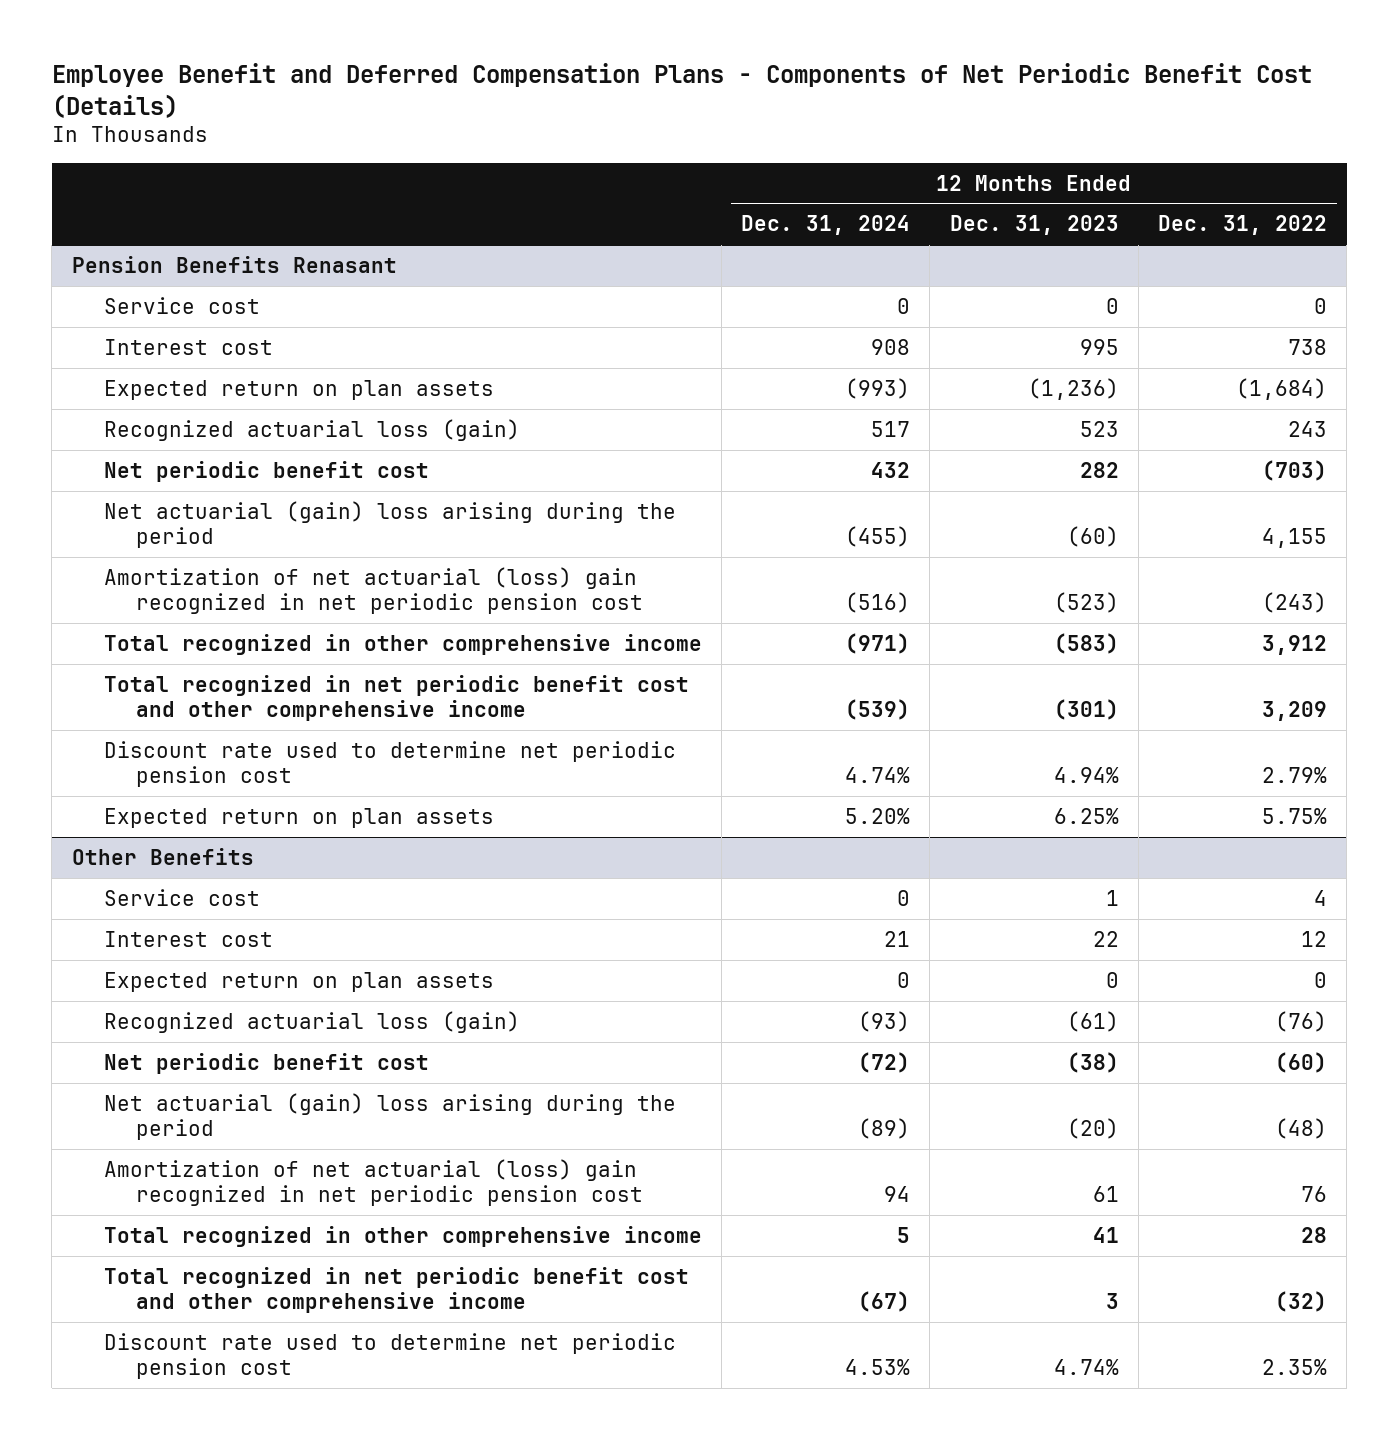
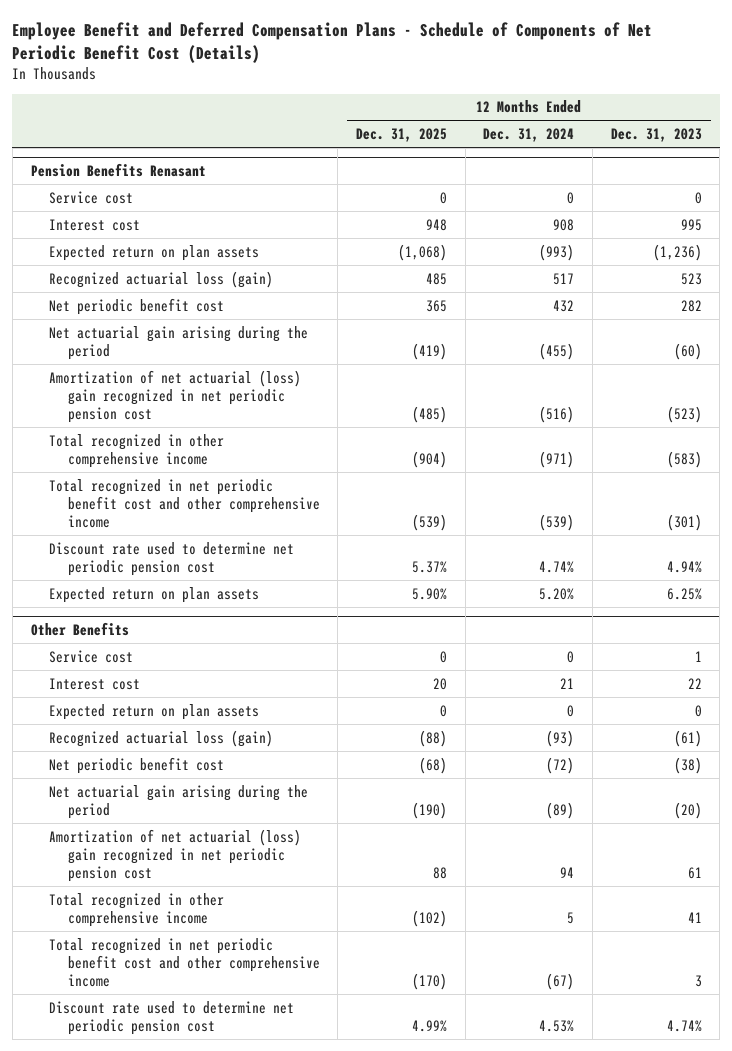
[51,63,1312,118] Employee Benefit and Deferred Compensation Plans - Components of Net Periodic Benefit Cost (Details) -> [12,21,653,63] Employee Benefit and Deferred Compensation Plans - Schedule of Components of Net Periodic Benefit Cost (Details)
[1158,215,1328,236] Dec. 31, 2022 -> none
none -> [356,128,448,143] Dec. 31, 2025
[103,500,676,549] Net actuarial (gain) loss arising during the period -> [49,325,309,360] Net actuarial gain arising during the period
[103,1092,676,1141] Net actuarial (gain) loss arising during the period -> [49,784,309,819] Net actuarial gain arising during the period

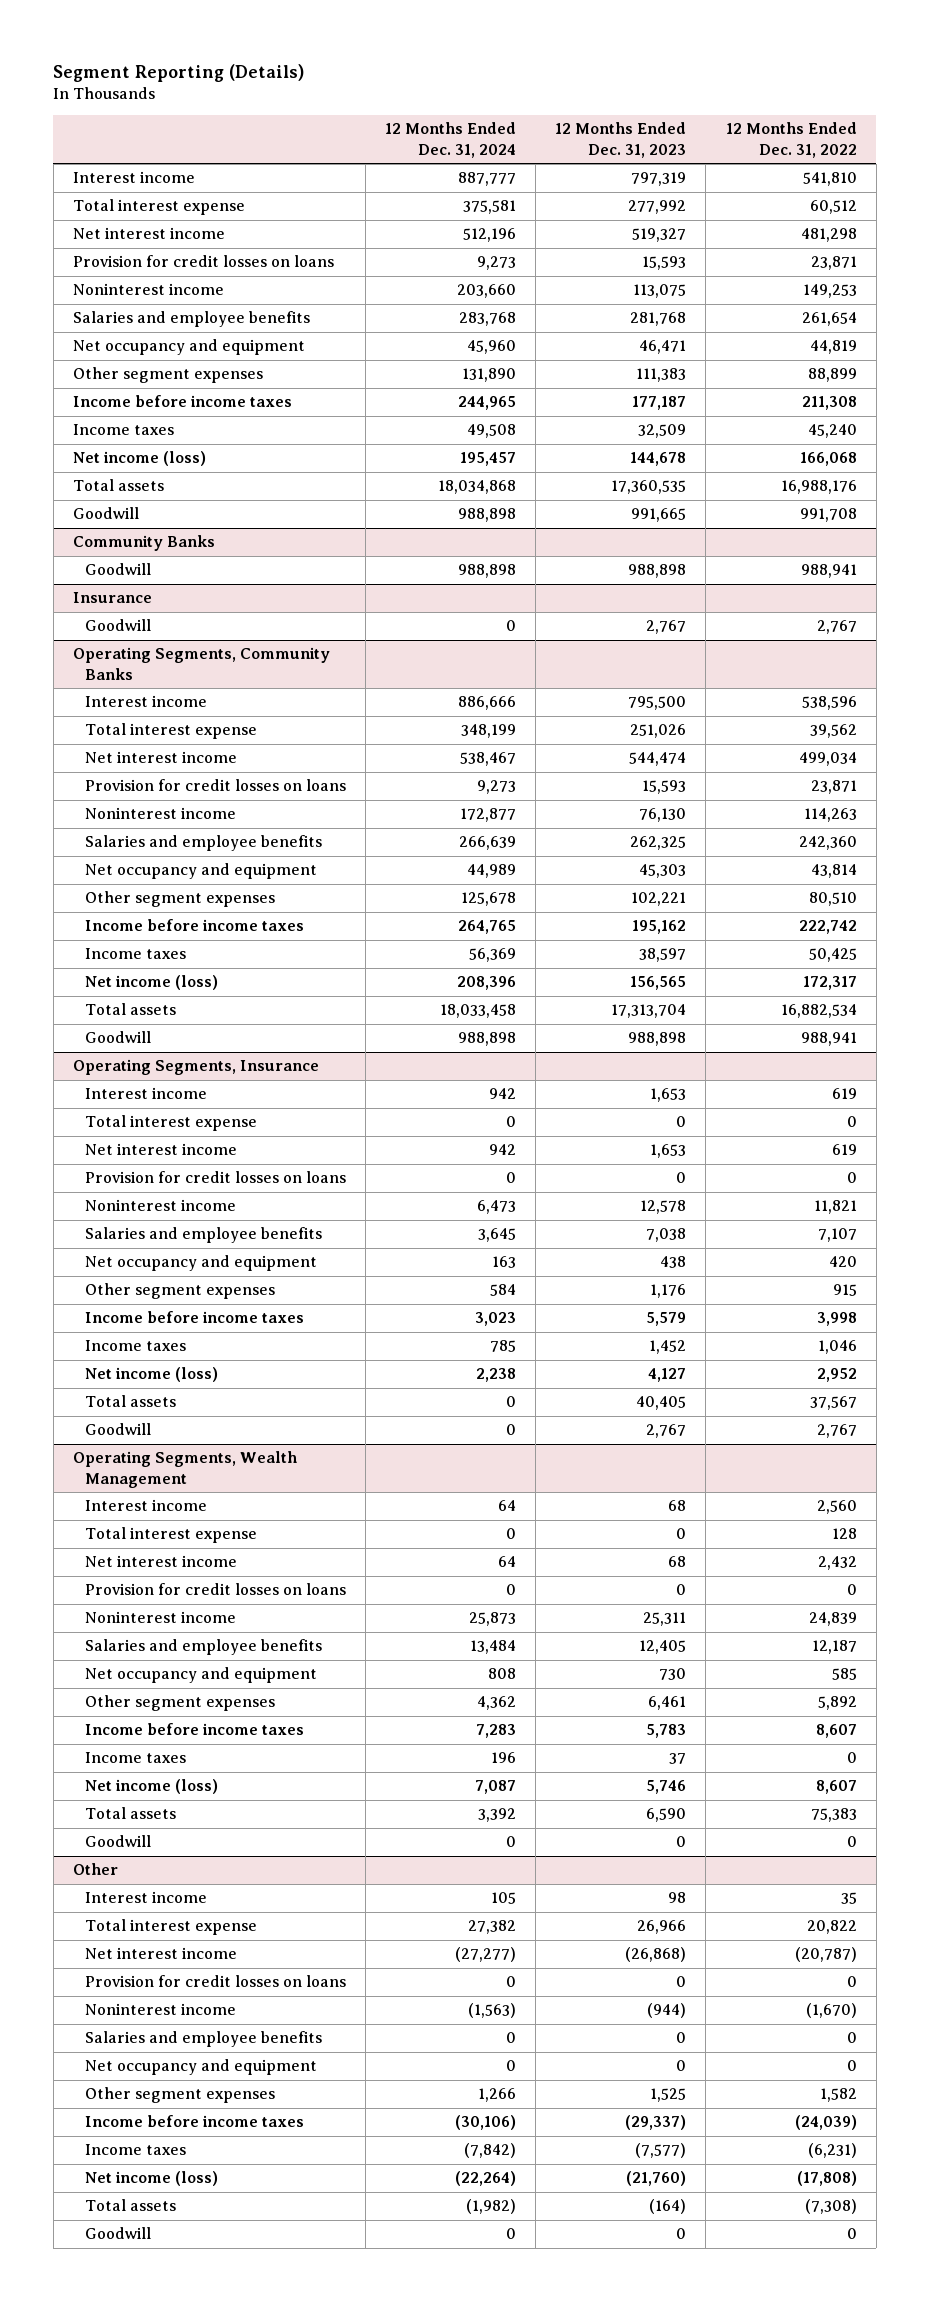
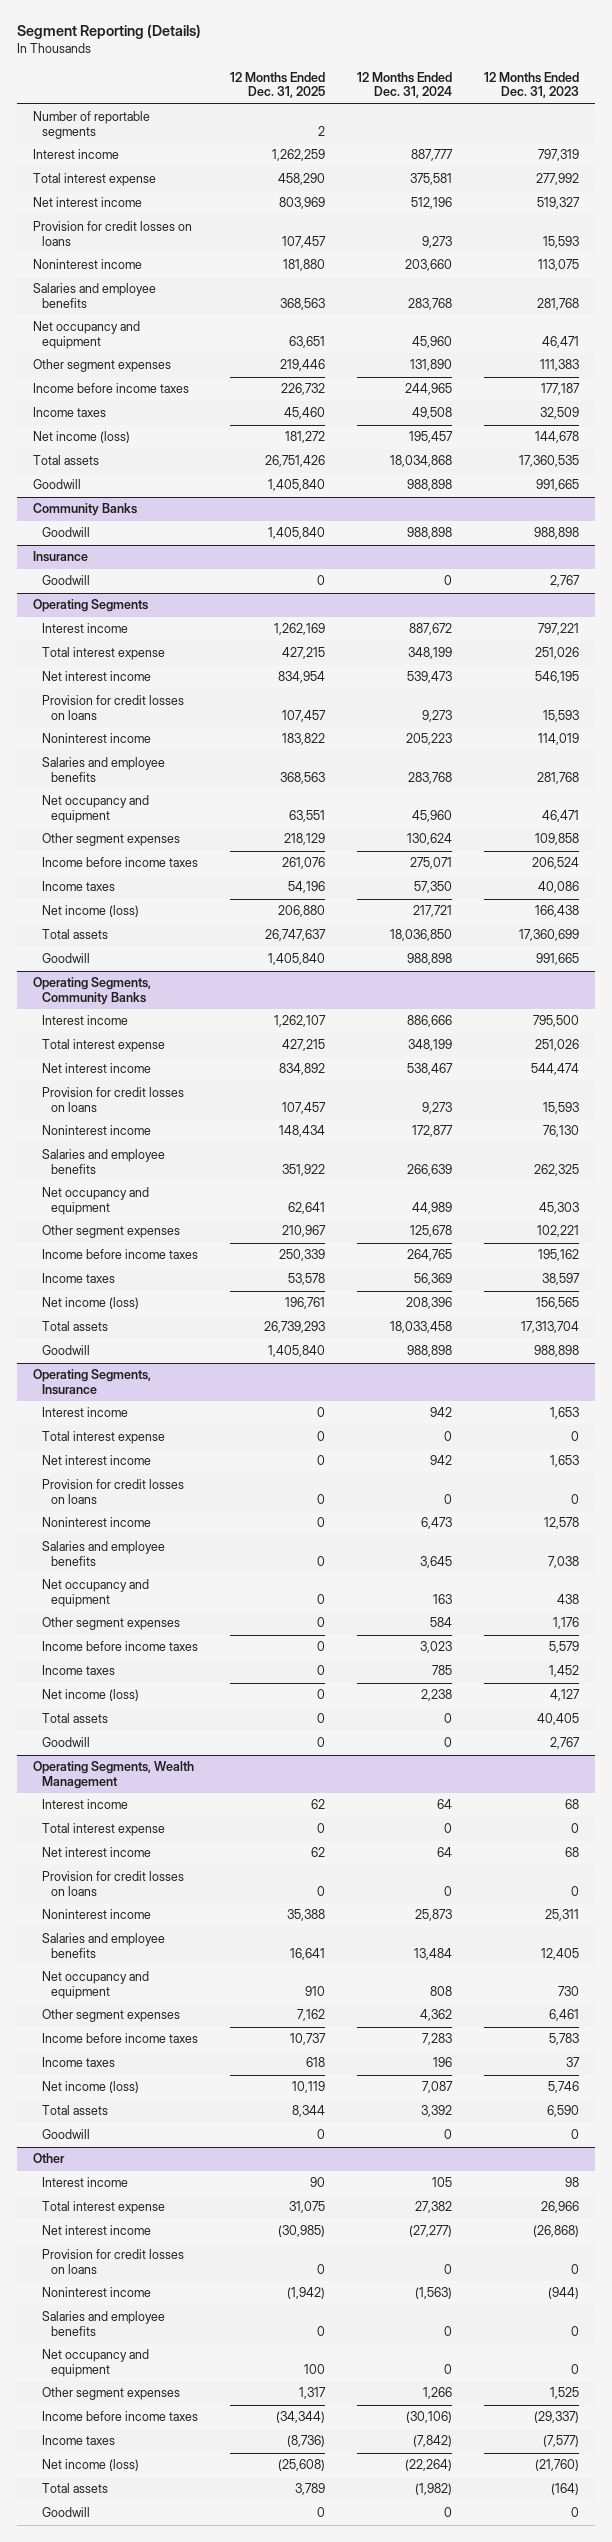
[725,122,857,158] 12 Months Ended Dec. 31, 2022 -> none
none -> [230,71,326,99] 12 Months Ended Dec. 31, 2025
none -> [32,111,150,140] Number of reportable segments
none -> [32,599,148,613] Operating Segments
none -> [42,623,129,634] Interest income
none -> [42,647,166,661] Total interest expense
none -> [42,671,152,682] Net interest income
none -> [42,695,185,721] Provision for credit losses on loans
none -> [42,733,152,744] Noninterest income
none -> [42,757,166,783] Salaries and employee benefits
none -> [42,795,150,824] Net occupancy and equipment
none -> [42,833,181,847] Other segment expenses
none -> [42,857,199,868] Income before income taxes
none -> [42,881,116,892] Income taxes
none -> [42,905,140,918] Net income (loss)
none -> [42,929,109,940] Total assets
none -> [42,953,91,964] Goodwill

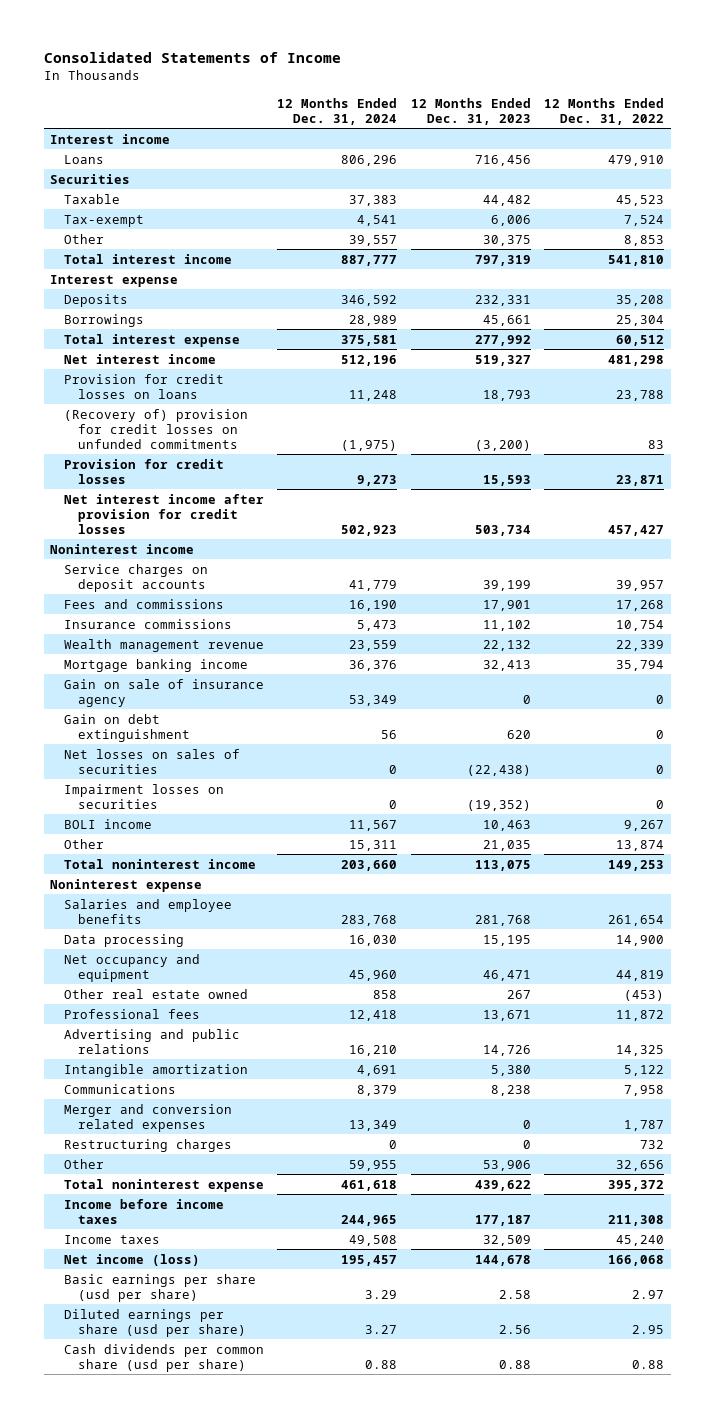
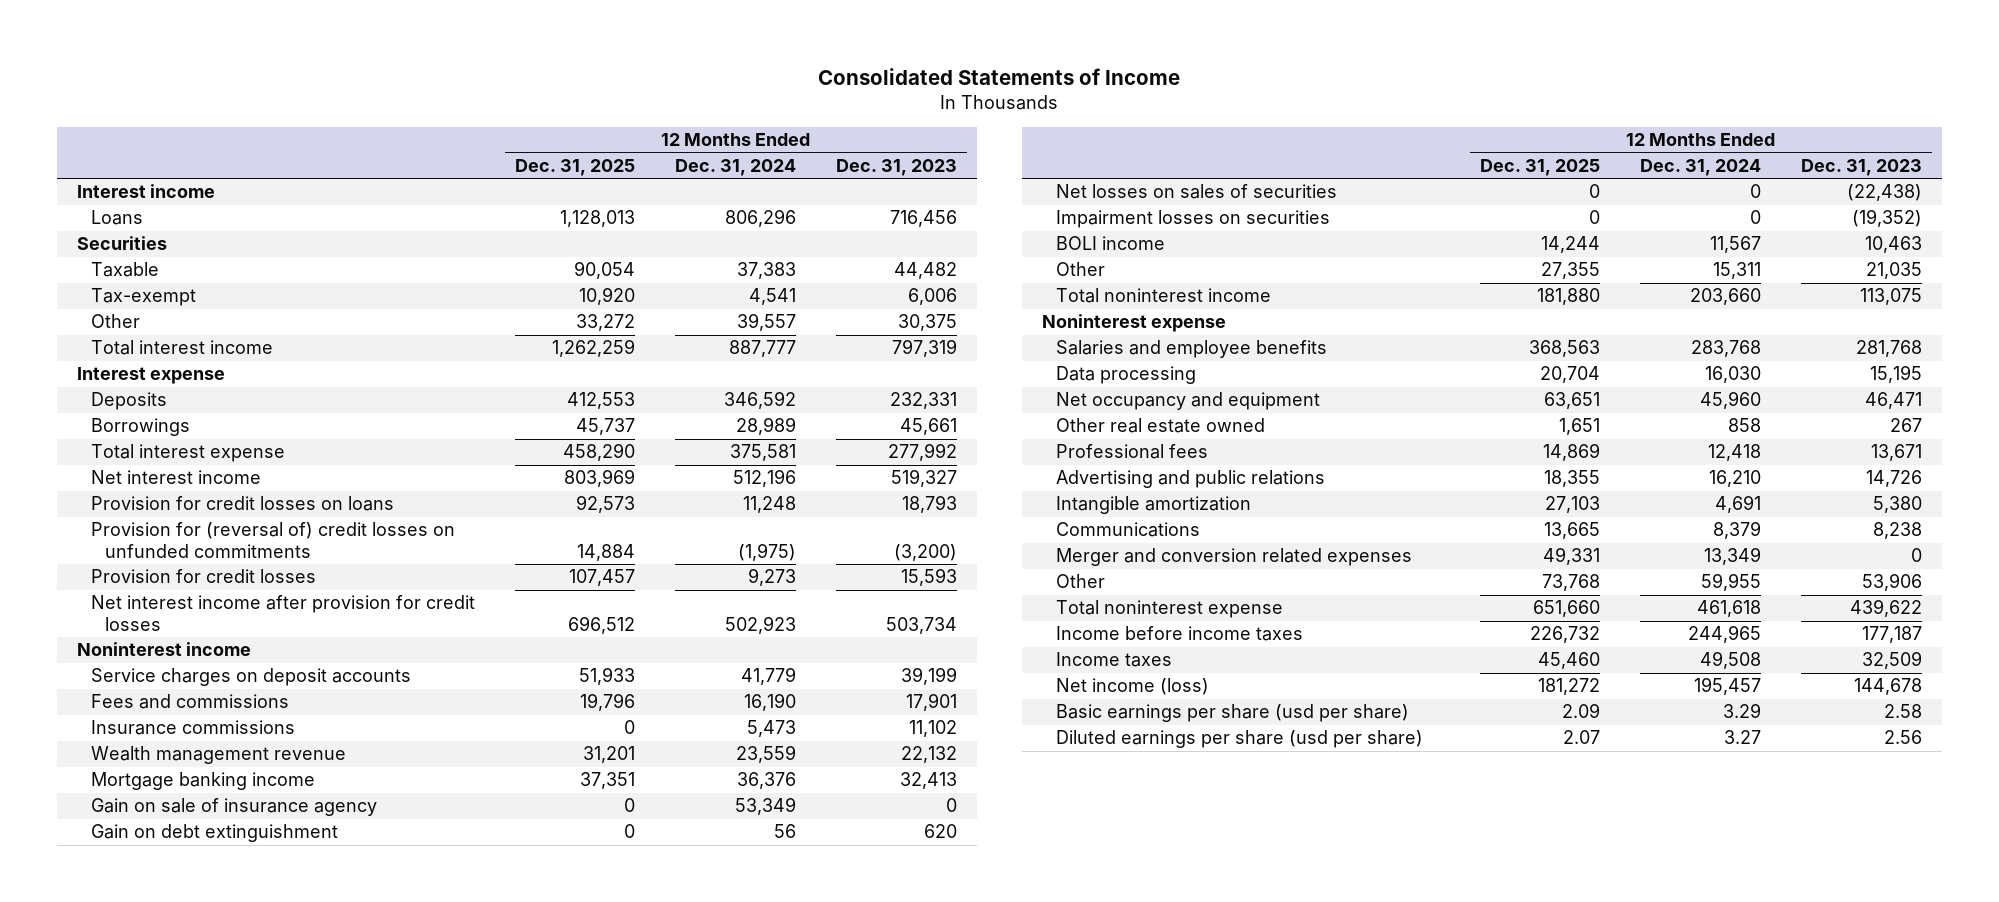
[544,97,665,125] 12 Months Ended Dec. 31, 2022 -> none
none -> [515,158,636,176] Dec. 31, 2025
[63,408,248,449] (Recovery of) provision for credit losses on unfunded commitments -> [91,522,456,558] Provision for (reversal of) credit losses on unfunded commitments
[63,1138,232,1152] Restructuring charges -> none
[63,1343,264,1372] Cash dividends per common share (usd per share) -> none

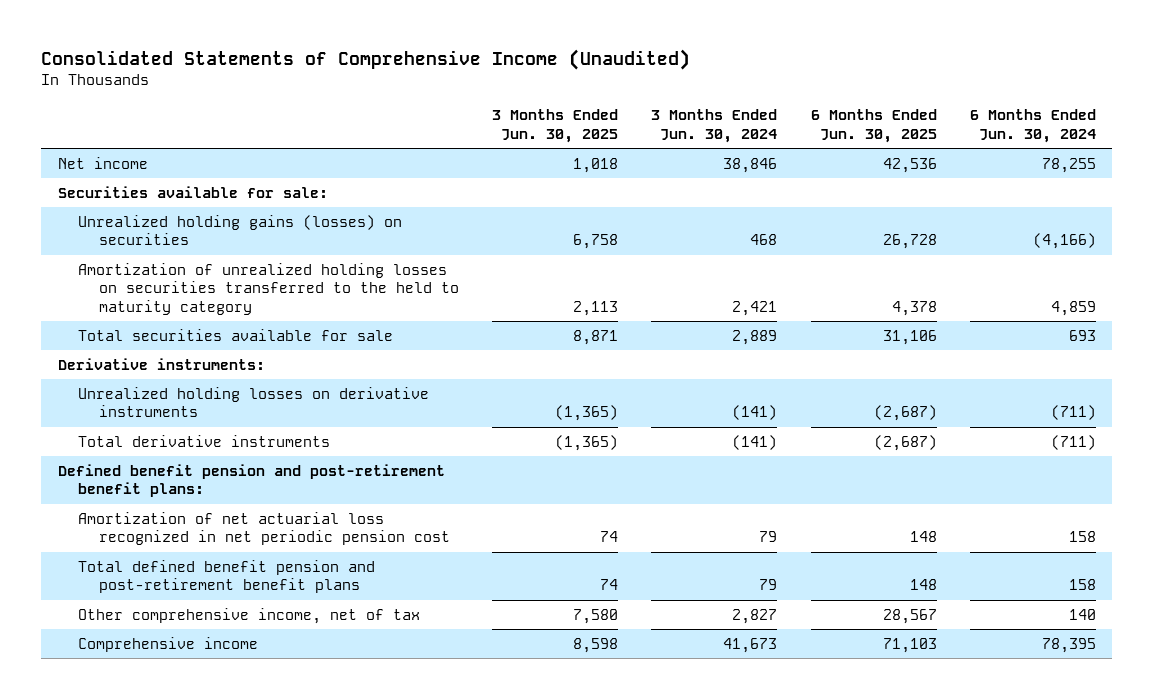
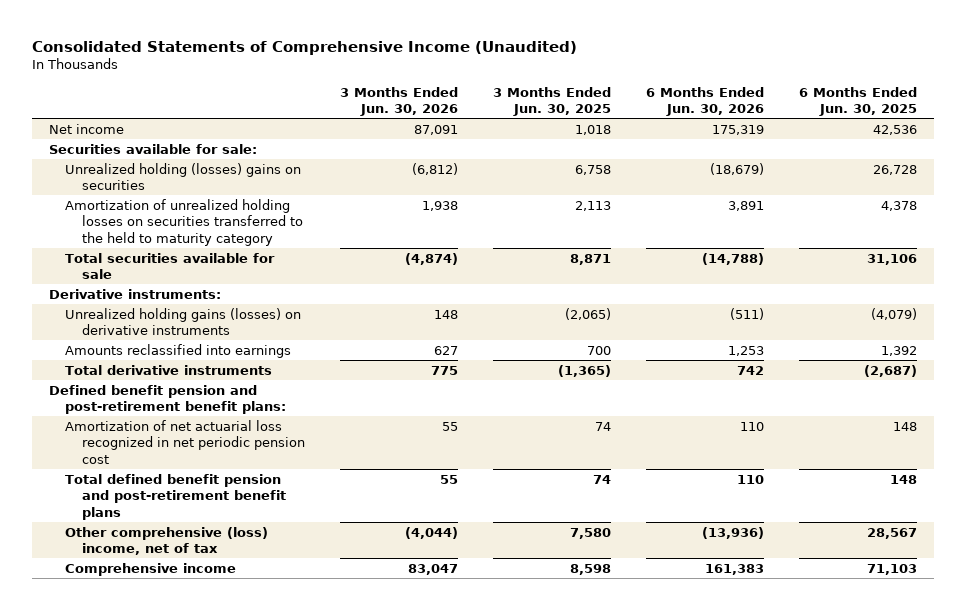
[651,109,778,143] 3 Months Ended Jun. 30, 2024 -> none
[969,109,1096,143] 6 Months Ended Jun. 30, 2024 -> none
none -> [339,86,458,117] 3 Months Ended Jun. 30, 2026
none -> [645,86,764,117] 6 Months Ended Jun. 30, 2026
[78,215,403,246] Unrealized holding gains (losses) on securities -> [65,162,302,191] Unrealized holding (losses) gains on securities
[78,387,430,418] Unrealized holding losses on derivative instruments -> [65,307,302,336] Unrealized holding gains (losses) on derivative instruments
[555,405,619,422] (1,365) -> [564,307,611,320] (2,065)
[873,405,937,422] (2,687) -> [870,307,917,320] (4,079)
none -> [65,343,292,358] Amounts reclassified into earnings
[78,608,421,625] Other comprehensive income, net of tax -> [65,526,269,556] Other comprehensive (loss) income, net of tax

